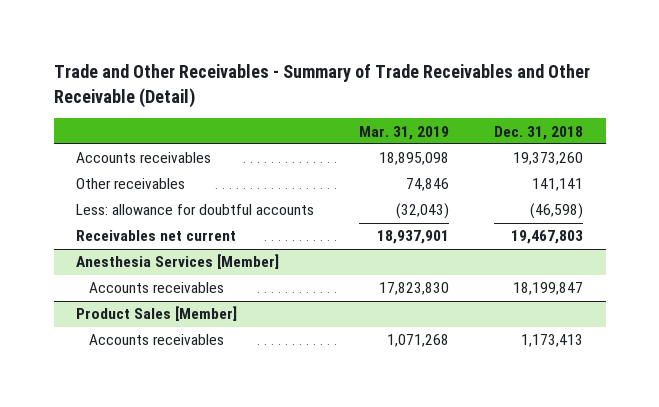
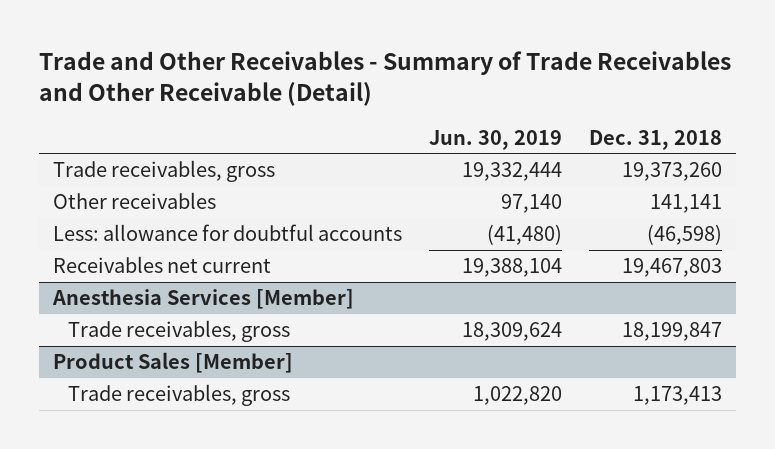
[359,125,450,140] Mar. 31, 2019 -> none
none -> [429,129,563,150] Jun. 30, 2019
[76,152,212,164] Accounts receivables -> [52,160,275,183] Trade receivables, gross
[89,282,225,294] Accounts receivables -> [68,320,291,343] Trade receivables, gross
[89,334,225,346] Accounts receivables -> [68,384,291,407] Trade receivables, gross

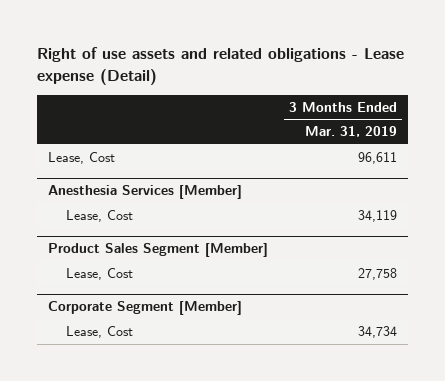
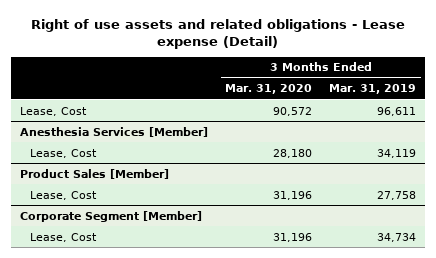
none -> [225,84,313,95] Mar. 31, 2020
[47,243,268,258] Product Sales Segment [Member] -> [20,168,170,179] Product Sales [Member]

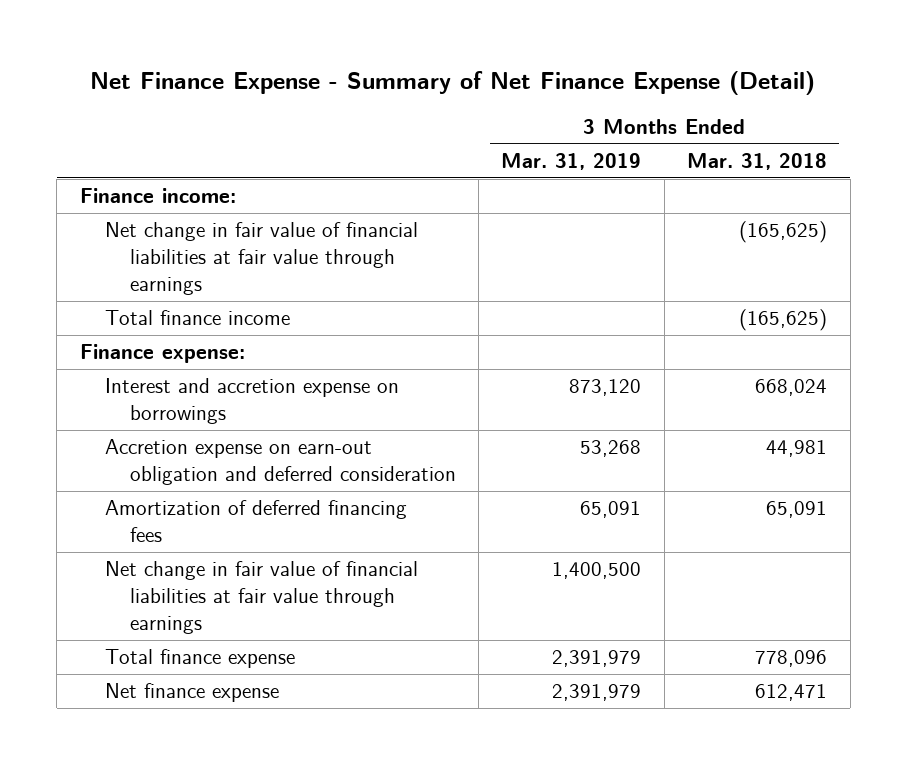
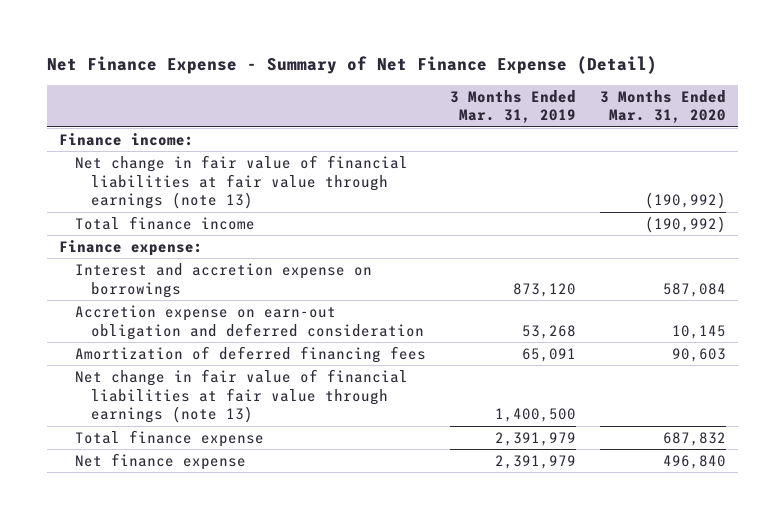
[687,153,828,171] Mar. 31, 2018 -> none
none -> [599,89,726,124] 3 Months Ended Mar. 31, 2020
[104,222,418,295] Net change in fair value of financial liabilities at fair value through earnings -> [74,154,408,210] Net change in fair value of financial liabilities at fair value through earnings (note 13)
[104,561,418,634] Net change in fair value of financial liabilities at fair value through earnings -> [74,368,408,424] Net change in fair value of financial liabilities at fair value through earnings (note 13)

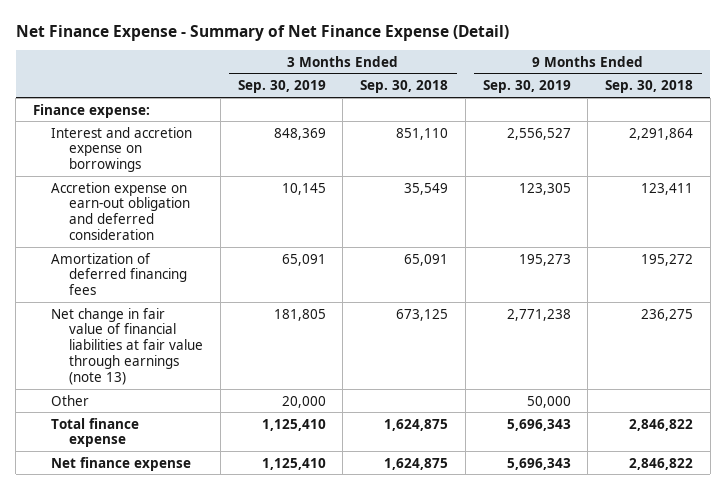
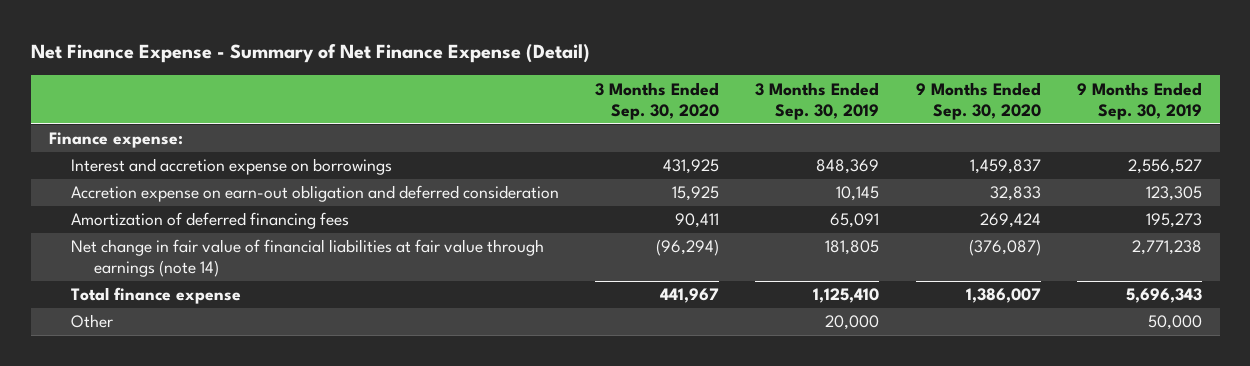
[360,80,449,94] Sep. 30, 2018 -> none
[605,80,694,94] Sep. 30, 2018 -> none
none -> [595,81,720,120] 3 Months Ended Sep. 30, 2020
none -> [915,81,1041,120] 9 Months Ended Sep. 30, 2020
[51,307,204,386] Net change in fair value of financial liabilities at fair value through earnings (note 13) -> [71,239,545,278] Net change in fair value of financial liabilities at fair value through earnings (note 14)
[51,456,192,471] Net finance expense -> none
[51,394,90,406] Other -> [71,314,114,329] Other

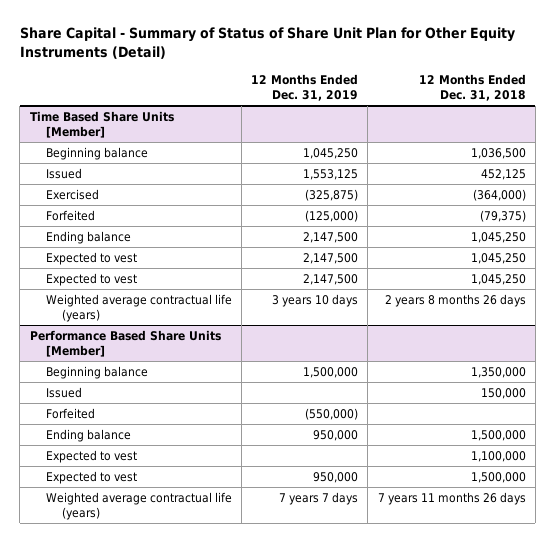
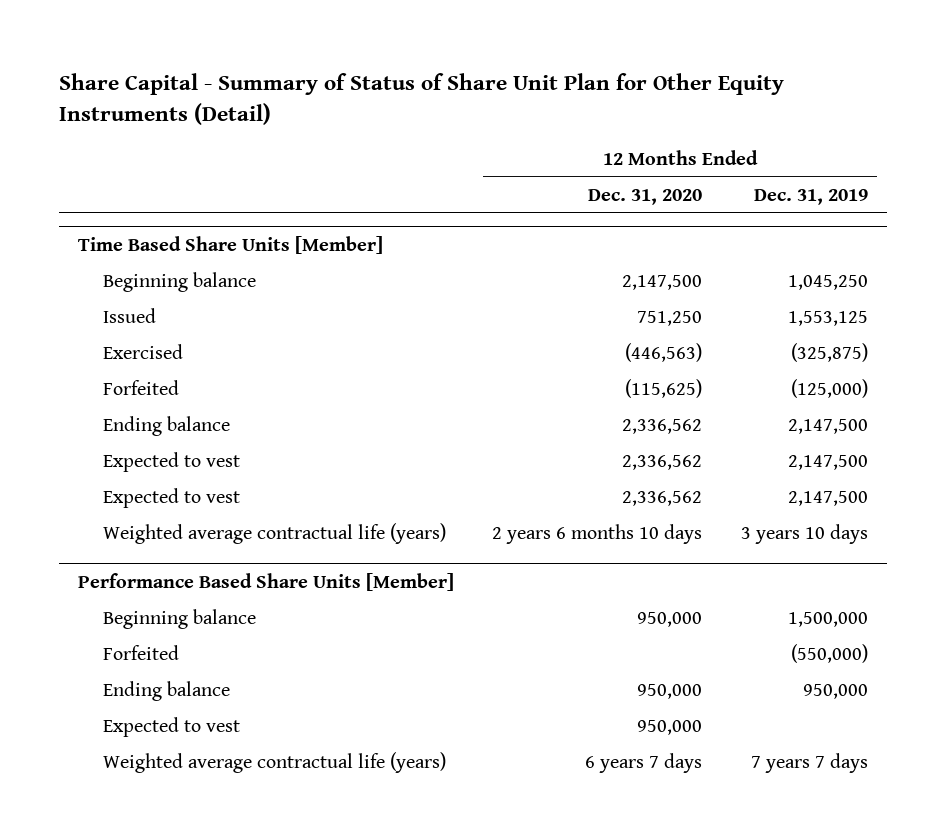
[418,73,526,101] 12 Months Ended Dec. 31, 2018 -> none
none -> [588,189,703,206] Dec. 31, 2020
[45,386,82,398] Issued -> none
[45,470,137,484] Expected to vest -> none

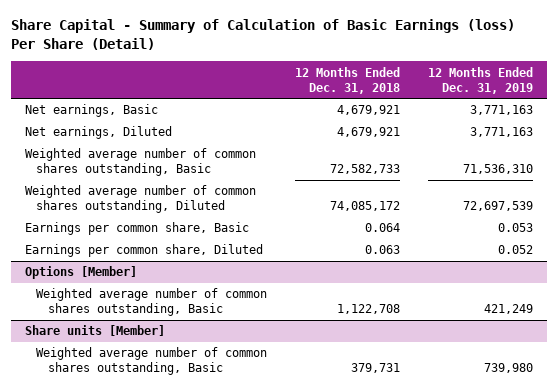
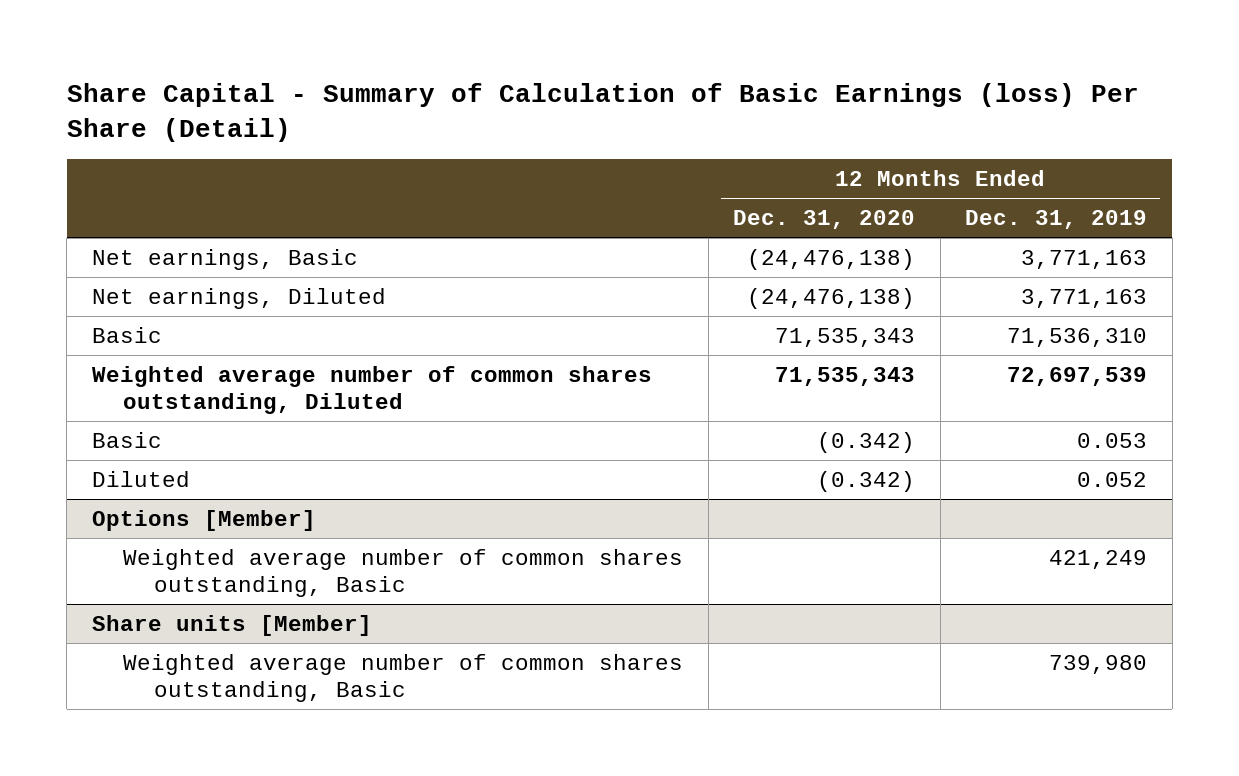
[295,66,401,94] 12 Months Ended Dec. 31, 2018 -> none
none -> [733,210,916,230] Dec. 31, 2020
[25,148,257,177] Weighted average number of common shares outstanding, Basic -> [91,326,162,343] Basic
[25,222,250,236] Earnings per common share, Basic -> [91,431,162,448] Basic
[25,244,264,258] Earnings per common share, Diluted -> [91,470,190,487] Diluted

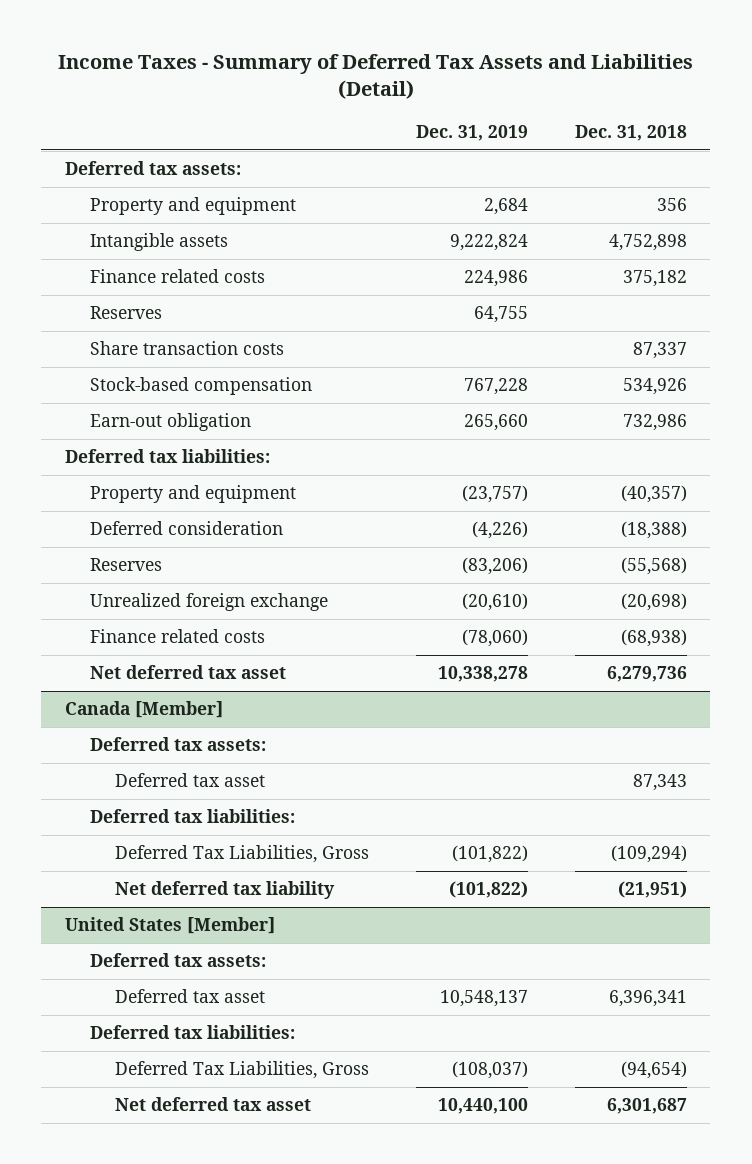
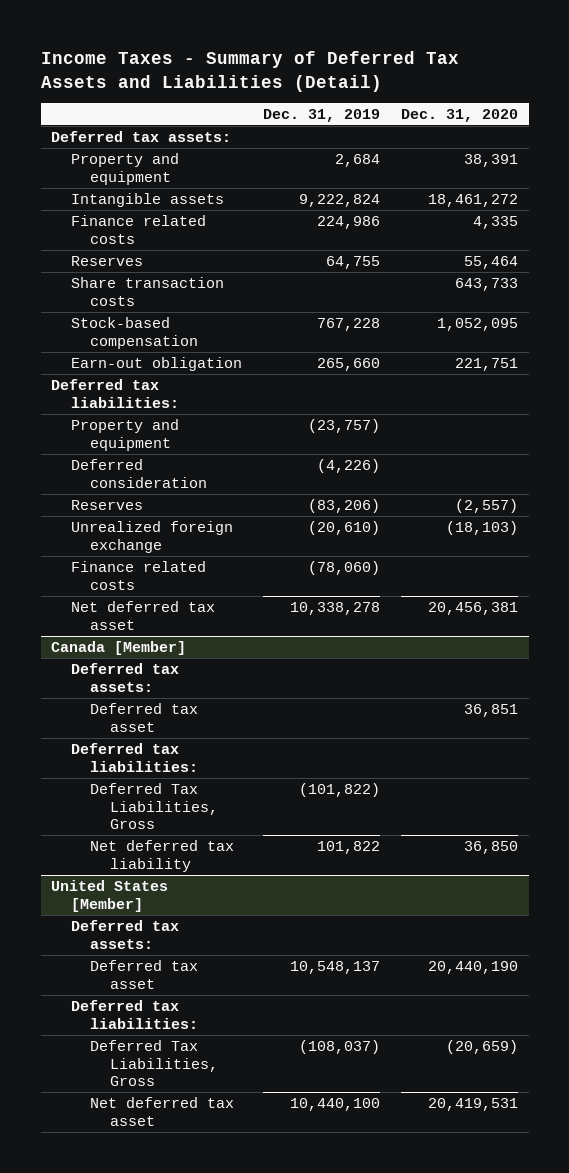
[574,124,687,141] Dec. 31, 2018 -> none
none -> [400,108,518,122] Dec. 31, 2020
[449,881,529,899] (101,822) -> [316,841,380,855] 101,822

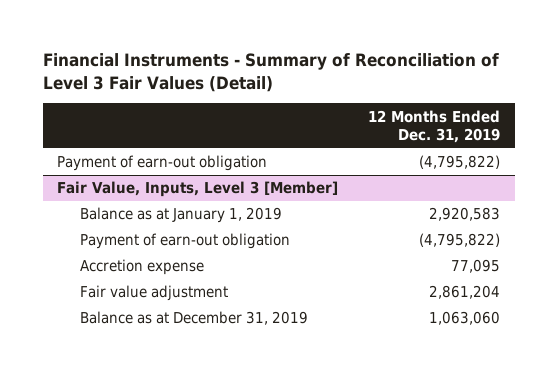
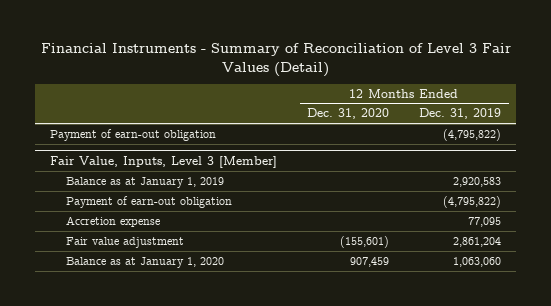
none -> [307,108,390,120] Dec. 31, 2020
[80,311,309,326] Balance as at December 31, 2019 -> [66,257,225,269] Balance as at January 1, 2020

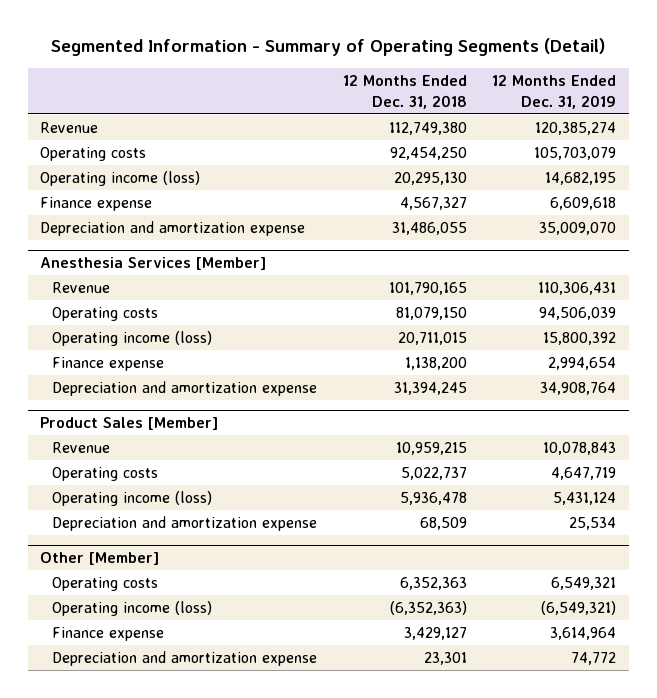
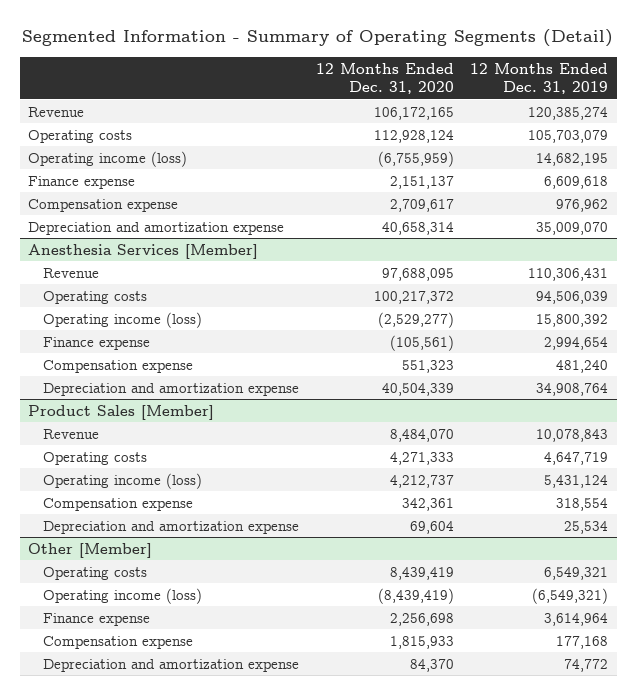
[342,75,467,109] 12 Months Ended Dec. 31, 2018 -> none
none -> [315,62,454,95] 12 Months Ended Dec. 31, 2020
none -> [28,198,179,212] Compensation expense
none -> [42,359,193,373] Compensation expense
none -> [42,497,193,511] Compensation expense
none -> [42,635,193,649] Compensation expense

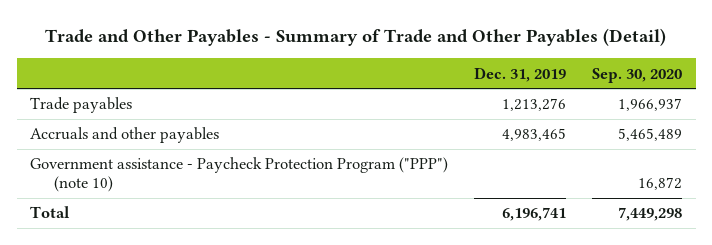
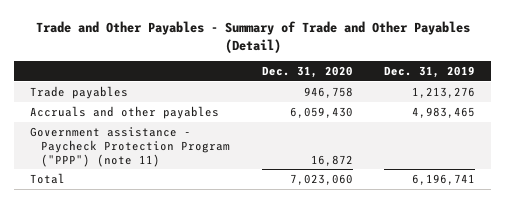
[592,67,683,83] Sep. 30, 2020 -> none
none -> [261,66,353,79] Dec. 31, 2020
[29,157,448,193] Government assistance - Paycheck Protection Program ("PPP") (note 10) -> [29,126,230,167] Government assistance - Paycheck Protection Program ("PPP") (note 11)

